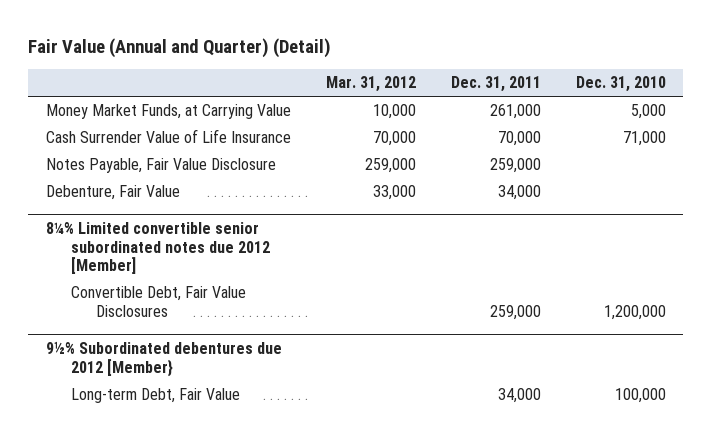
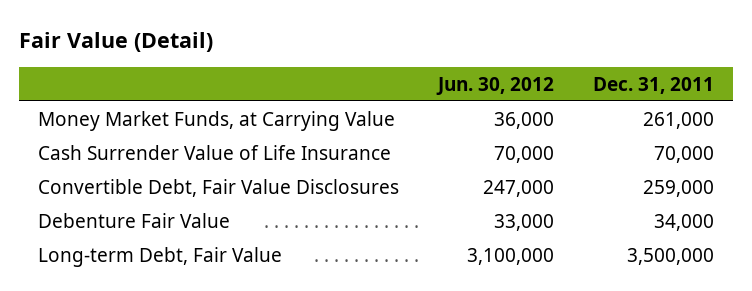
[28,37,332,58] Fair Value (Annual and Quarter) (Detail) -> [18,32,213,53] Fair Value (Detail)
[325,75,416,92] Mar. 31, 2012 -> none
[575,75,666,92] Dec. 31, 2010 -> none
none -> [435,76,554,95] Jun. 30, 2012
[45,158,276,174] Notes Payable, Fair Value Disclosure -> none
[45,185,180,201] Debenture, Fair Value -> none
[45,221,270,275] 8¼% Limited convertible senior subordinated notes due 2012 [Member] -> none
[45,340,282,377] 9½% Subordinated debentures due 2012 [Member} -> none
none -> [38,212,231,228] Debenture Fair Value
[497,388,541,404] 34,000 -> [626,247,714,265] 3,500,000

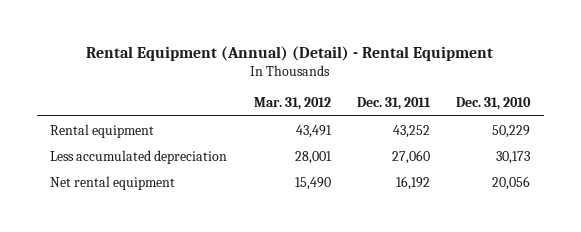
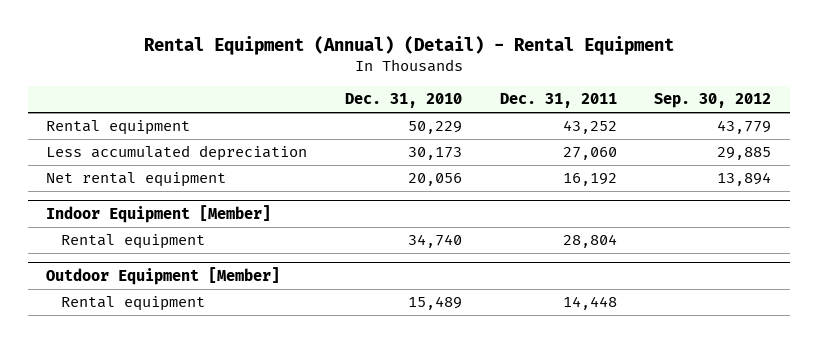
[253,97,331,111] Mar. 31, 2012 -> none
none -> [654,93,772,109] Sep. 30, 2012
none -> [46,204,272,223] Indoor Equipment [Member]
none -> [61,234,206,250] Rental equipment
none -> [46,266,281,285] Outdoor Equipment [Member]
none -> [61,296,206,312] Rental equipment

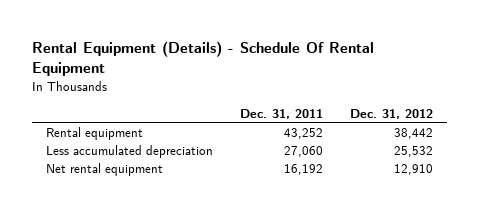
[143,35,674,55] Rental Equipment (Annual) (Detail) - Rental Equipment -> [32,40,375,76] Rental Equipment (Details) - Schedule Of Rental Equipment
[345,93,463,109] Dec. 31, 2010 -> none
[654,93,772,109] Sep. 30, 2012 -> none
none -> [350,108,434,119] Dec. 31, 2012
[46,204,272,223] Indoor Equipment [Member] -> none
[61,234,206,250] Rental equipment -> none
[46,266,281,285] Outdoor Equipment [Member] -> none
[61,296,206,312] Rental equipment -> none

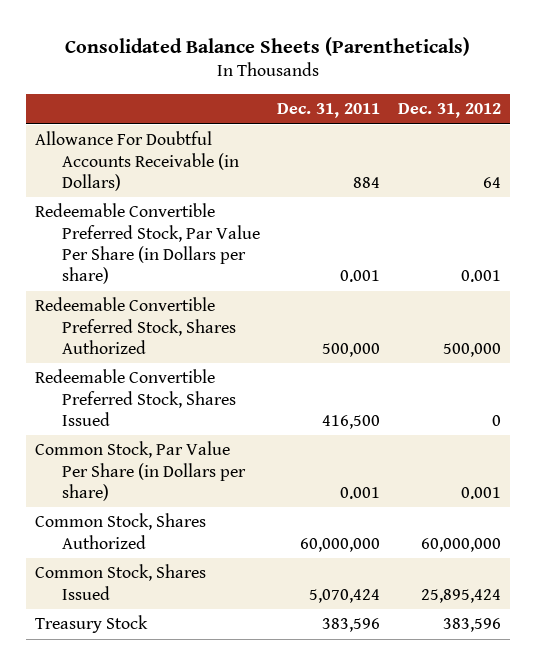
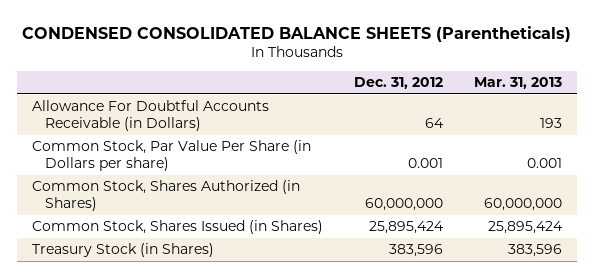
[64,36,470,56] Consolidated Balance Sheets (Parentheticals) -> [22,25,572,42] CONDENSED CONSOLIDATED BALANCE SHEETS (Parentheticals)
[277,103,381,119] Dec. 31, 2011 -> none
none -> [473,77,562,90] Mar. 31, 2013
[34,203,260,285] Redeemable Convertible Preferred Stock, Par Value Per Share (in Dollars per share) -> none
[34,297,236,354] Redeemable Convertible Preferred Stock, Shares Authorized -> none
[34,369,236,426] Redeemable Convertible Preferred Stock, Shares Issued -> none
[34,513,206,549] Common Stock, Shares Authorized -> [32,180,301,212] Common Stock, Shares Authorized (in Shares)
[34,564,206,600] Common Stock, Shares Issued -> [32,220,324,235] Common Stock, Shares Issued (in Shares)
[34,615,148,634] Treasury Stock -> [32,243,215,258] Treasury Stock (in Shares)

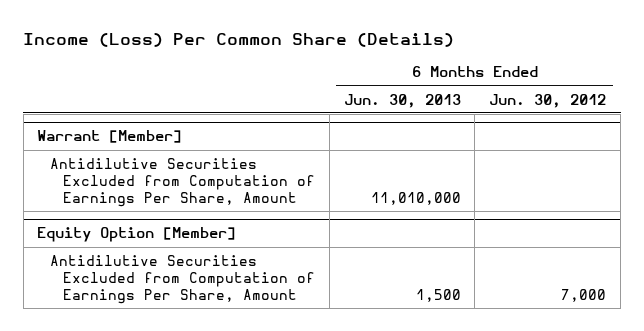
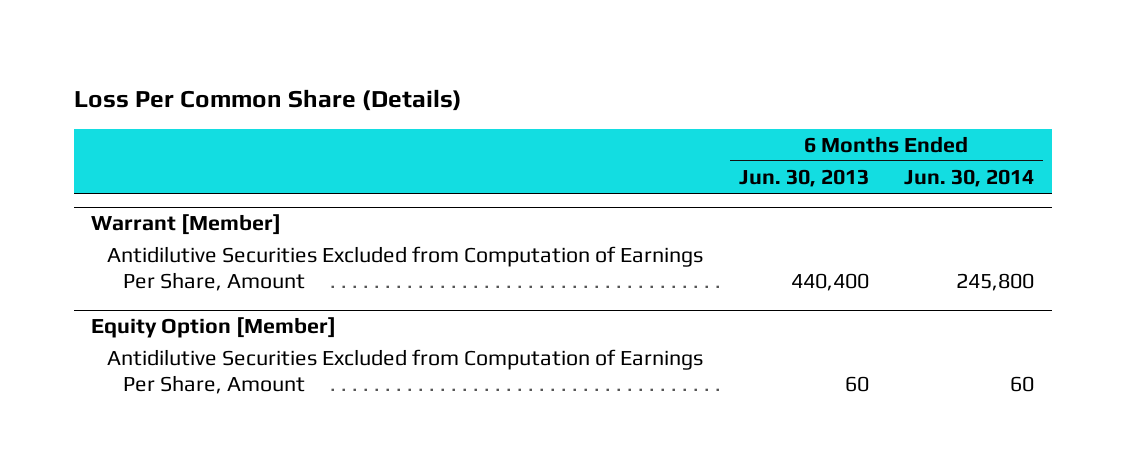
[23,32,455,47] Income (Loss) Per Common Share (Details) -> [73,89,462,112] Loss Per Common Share (Details)
[489,93,607,108] Jun. 30, 2012 -> none
none -> [904,168,1035,187] Jun. 30, 2014
[370,191,461,205] 11,010,000 -> [790,273,869,292] 440,400
[415,288,461,302] 1,500 -> [844,376,869,393] 60

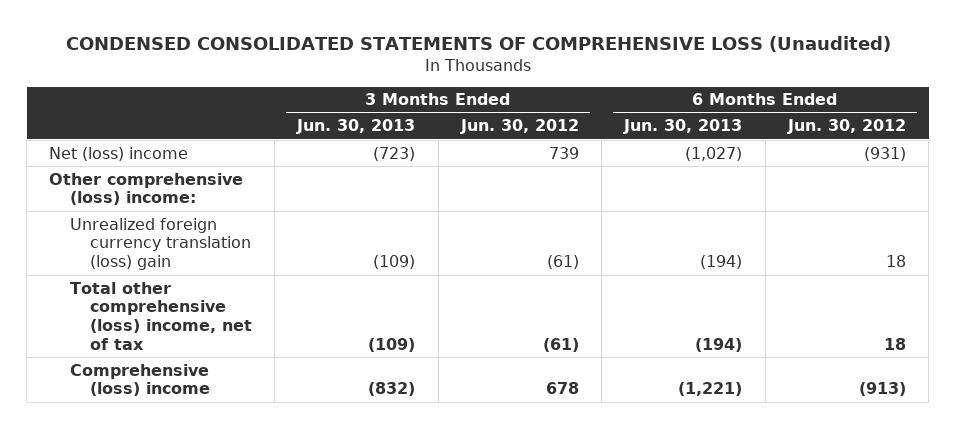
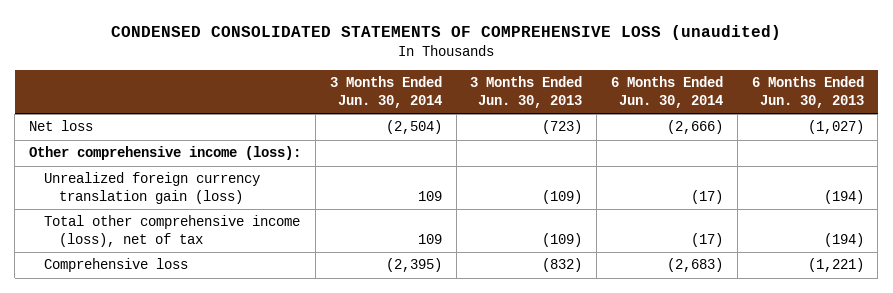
[65,36,891,53] CONDENSED CONSOLIDATED STATEMENTS OF COMPREHENSIVE LOSS (Unaudited) -> [111,24,782,40] CONDENSED CONSOLIDATED STATEMENTS OF COMPREHENSIVE LOSS (unaudited)
[459,119,579,135] Jun. 30, 2012 -> none
[786,119,906,135] Jun. 30, 2012 -> none
none -> [329,76,442,109] 3 Months Ended Jun. 30, 2014
none -> [611,76,724,109] 6 Months Ended Jun. 30, 2014
[49,146,189,161] Net (loss) income -> [29,120,94,132] Net loss
[49,172,244,206] Other comprehensive (loss) income: -> [29,146,302,161] Other comprehensive income (loss):
[69,217,251,271] Unrealized foreign currency translation (loss) gain -> [44,172,261,205] Unrealized foreign currency translation gain (loss)
[69,281,252,350] Total other comprehensive (loss) income, net of tax -> [44,215,301,248] Total other comprehensive income (loss), net of tax
[69,363,210,397] Comprehensive (loss) income -> [44,258,189,273] Comprehensive loss

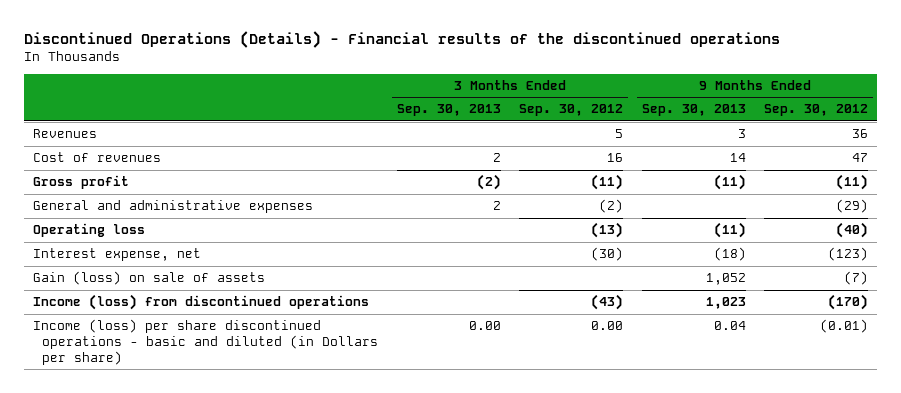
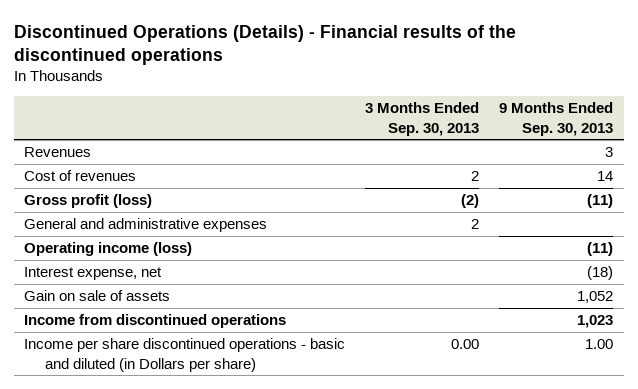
[519,104,624,117] Sep. 30, 2012 -> none
[764,104,869,117] Sep. 30, 2012 -> none
[33,175,130,190] Gross profit -> [24,194,153,209] Gross profit (loss)
[33,223,146,238] Operating loss -> [24,242,193,257] Operating income (loss)
[33,271,266,286] Gain (loss) on sale of assets -> [24,290,171,302] Gain on sale of assets
[33,294,370,311] Income (loss) from discontinued operations -> [24,314,287,329] Income from discontinued operations
[33,319,379,365] Income (loss) per share discontinued operations - basic and diluted (in Dollars per share) -> [24,338,346,372] Income per share discontinued operations - basic and diluted (in Dollars per share)
[713,321,746,331] 0.04 -> [585,339,614,350] 1.00

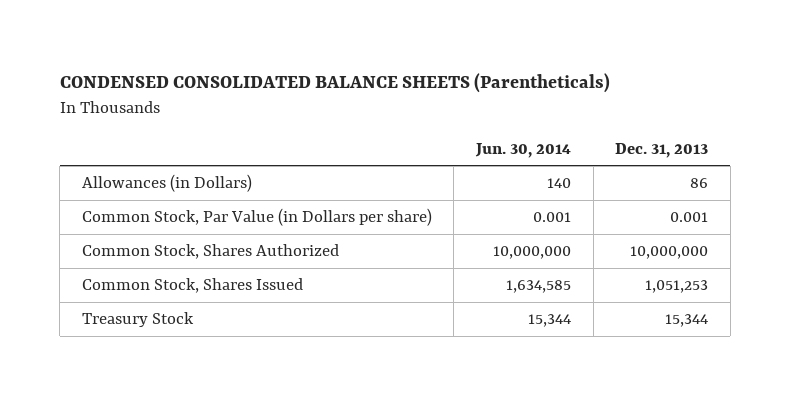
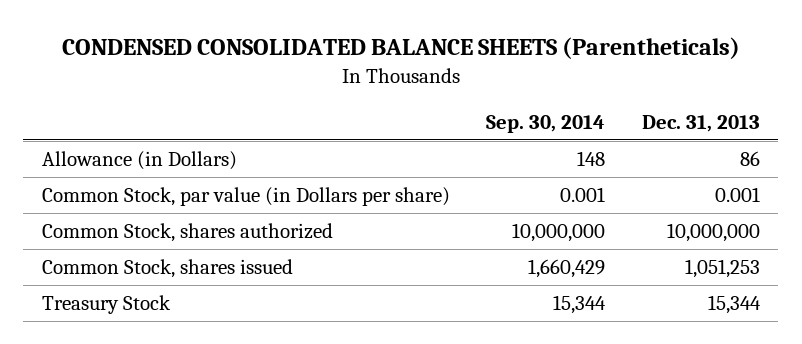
[474,142,571,158] Jun. 30, 2014 -> none
none -> [486,114,606,133] Sep. 30, 2014
[81,174,252,193] Allowances (in Dollars) -> [41,150,237,170] Allowance (in Dollars)
[81,208,432,227] Common Stock, Par Value (in Dollars per share) -> [41,186,450,206] Common Stock, par value (in Dollars per share)
[81,244,339,260] Common Stock, Shares Authorized -> [41,222,333,242] Common Stock, shares authorized
[81,278,303,294] Common Stock, Shares Issued -> [41,258,293,278] Common Stock, shares issued

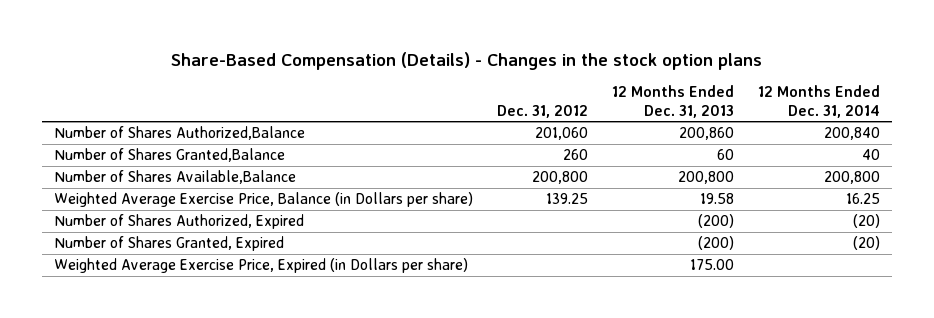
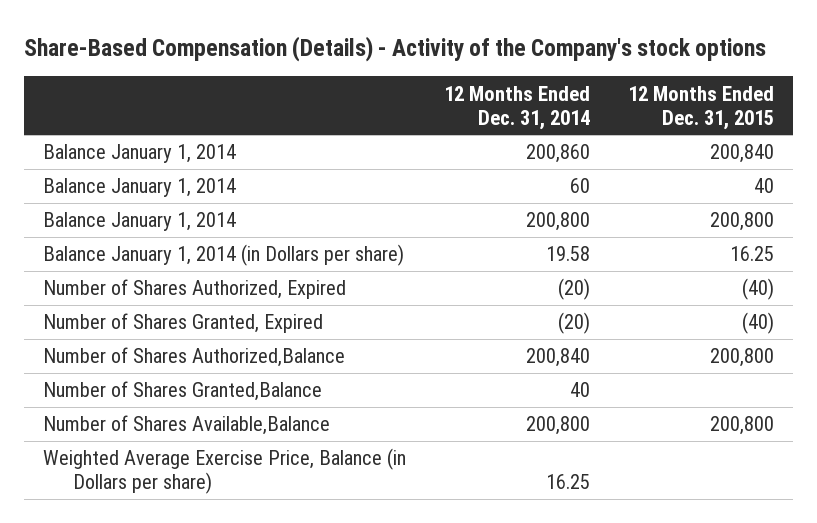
[171,51,763,70] Share-Based Compensation (Details) - Changes in the stock option plans -> [23,35,766,62] Share-Based Compensation (Details) - Activity of the Company's stock options
[496,104,588,118] Dec. 31, 2012 -> none
[612,85,735,118] 12 Months Ended Dec. 31, 2013 -> none
none -> [627,85,774,130] 12 Months Ended Dec. 31, 2015
none -> [42,144,236,164] Balance January 1, 2014
none -> [42,178,236,198] Balance January 1, 2014
none -> [42,212,236,232] Balance January 1, 2014
none -> [42,244,404,267] Balance January 1, 2014 (in Dollars per share)
[53,214,304,230] Number of Shares Authorized, Expired -> [42,279,346,300] Number of Shares Authorized, Expired
[53,236,284,252] Number of Shares Granted, Expired -> [42,313,323,334] Number of Shares Granted, Expired
[53,258,468,274] Weighted Average Exercise Price, Expired (in Dollars per share) -> none

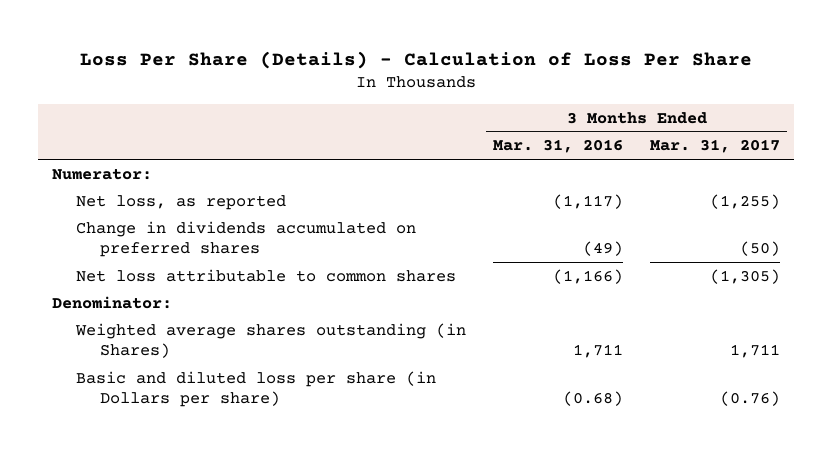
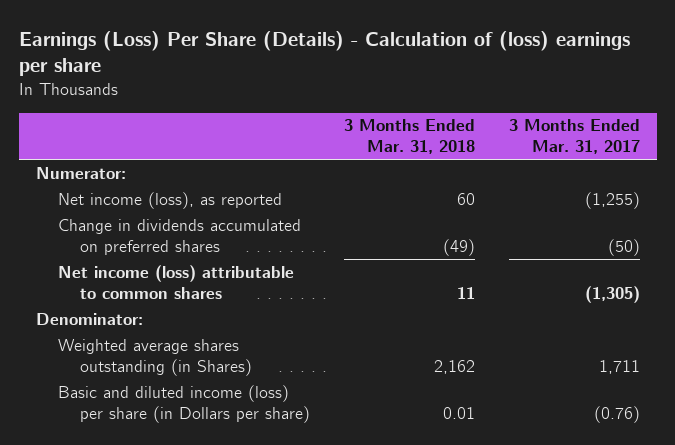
[80,50,753,69] Loss Per Share (Details) - Calculation of Loss Per Share -> [18,30,630,77] Earnings (Loss) Per Share (Details) - Calculation of (loss) earnings per share
[493,139,624,154] Mar. 31, 2016 -> none
none -> [343,119,475,155] 3 Months Ended Mar. 31, 2018
[75,194,286,210] Net loss, as reported -> [57,191,282,209] Net income (loss), as reported
[75,268,456,282] Net loss attributable to common shares -> [57,264,294,299] Net income (loss) attributable to common shares
[75,370,436,408] Basic and diluted loss per share (in Dollars per share) -> [57,384,310,423] Basic and diluted income (loss) per share (in Dollars per share)

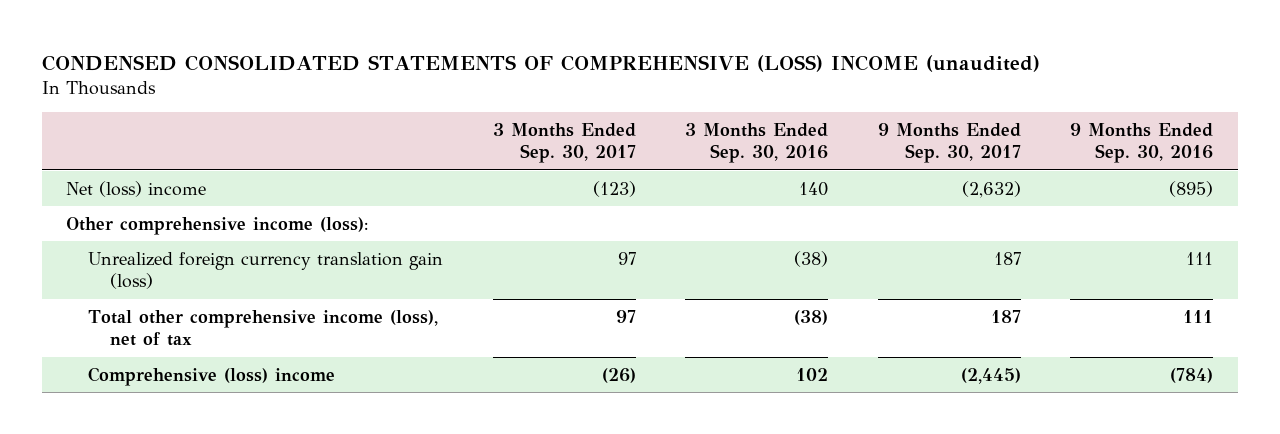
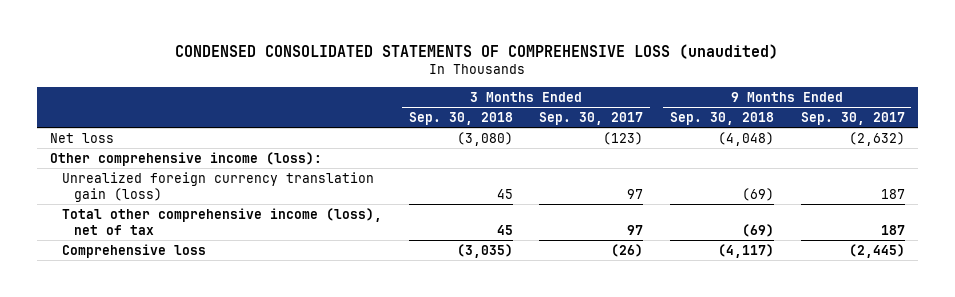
[41,54,1040,72] CONDENSED CONSOLIDATED STATEMENTS OF COMPREHENSIVE (LOSS) INCOME (unaudited) -> [175,43,779,59] CONDENSED CONSOLIDATED STATEMENTS OF COMPREHENSIVE LOSS (unaudited)
[685,122,829,164] 3 Months Ended Sep. 30, 2016 -> none
[1070,122,1214,164] 9 Months Ended Sep. 30, 2016 -> none
none -> [408,111,513,125] Sep. 30, 2018
none -> [669,111,774,125] Sep. 30, 2018
[66,180,207,197] Net (loss) income -> [50,132,115,143] Net loss
[88,366,336,386] Comprehensive (loss) income -> [62,243,207,258] Comprehensive loss

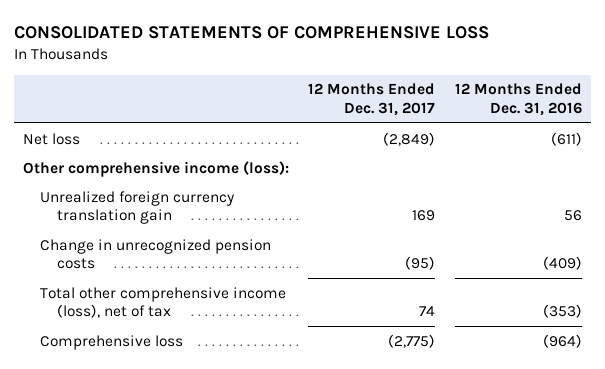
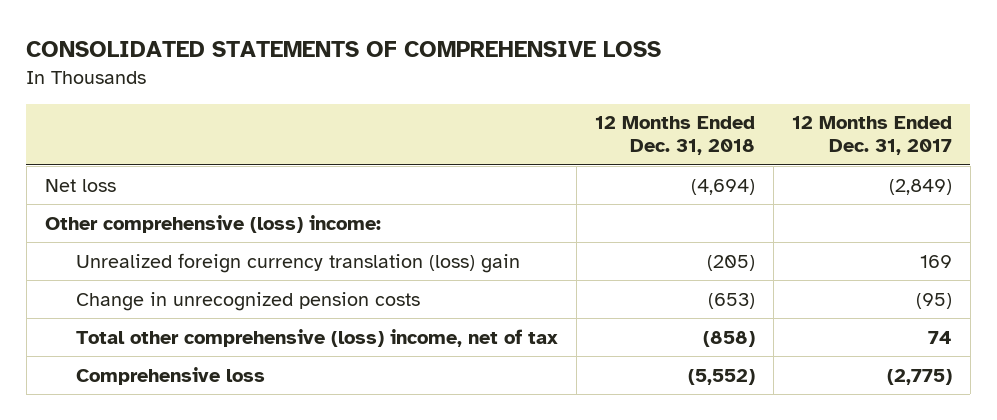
[454,83,582,116] 12 Months Ended Dec. 31, 2016 -> none
none -> [594,116,755,156] 12 Months Ended Dec. 31, 2018
[23,160,290,177] Other comprehensive income (loss): -> [44,214,381,233] Other comprehensive (loss) income:
[40,190,235,225] Unrealized foreign currency translation gain -> [75,252,520,273] Unrealized foreign currency translation (loss) gain
[40,286,287,319] Total other comprehensive income (loss), net of tax -> [75,328,558,347] Total other comprehensive (loss) income, net of tax

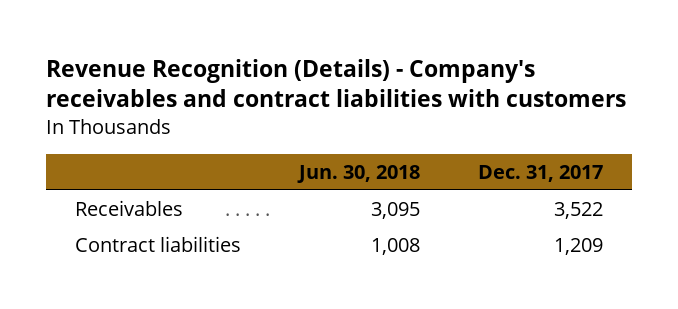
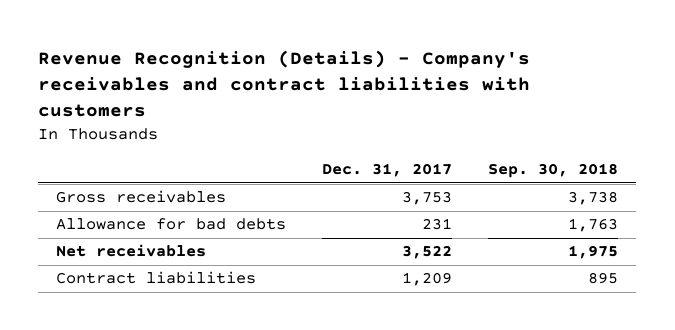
[296,164,420,183] Jun. 30, 2018 -> none
none -> [488,163,619,179] Sep. 30, 2018
none -> [56,190,227,204] Gross receivables
none -> [56,218,287,231] Allowance for bad debts
[74,200,183,217] Receivables -> [56,244,207,258] Net receivables

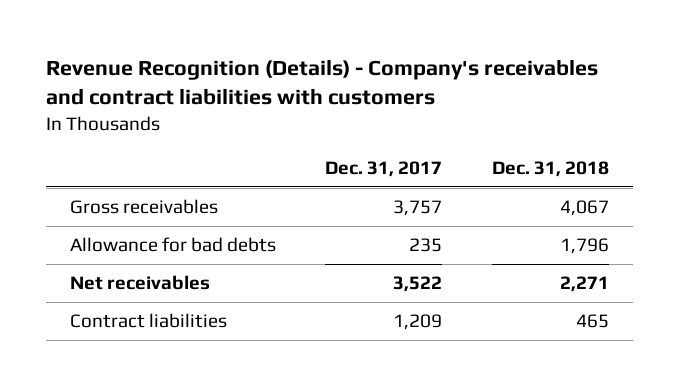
[488,163,619,179] Sep. 30, 2018 -> none
none -> [491,160,609,177] Dec. 31, 2018
[402,191,453,206] 3,753 -> [393,200,443,217] 3,757
[422,218,453,231] 231 -> [409,238,443,253] 235

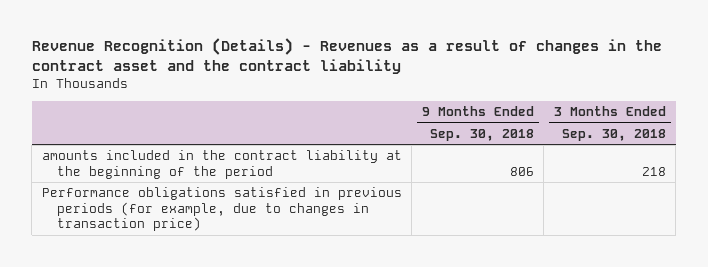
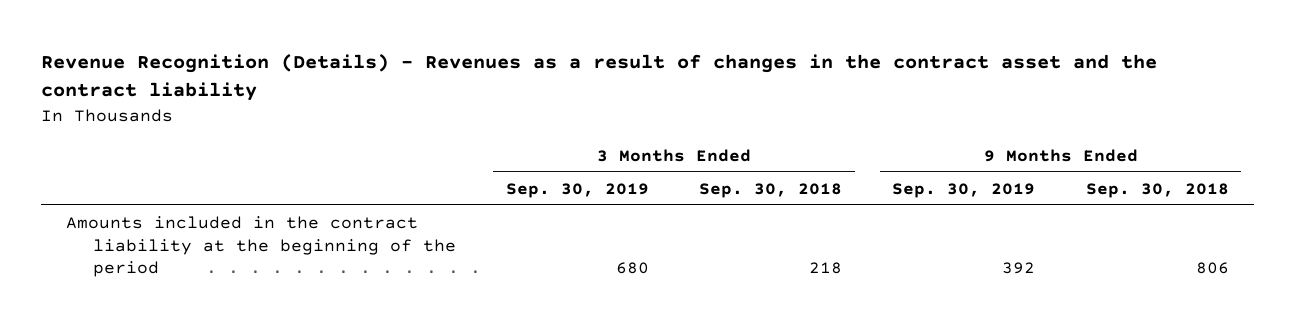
none -> [505,182,649,198] Sep. 30, 2019
none -> [892,182,1036,198] Sep. 30, 2019
[41,187,402,232] Performance obligations satisfied in previous periods (for example, due to changes in transaction price) -> none
[41,150,402,179] amounts included in the contract liability at the beginning of the period -> [65,215,456,278] Amounts included in the contract liability at the beginning of the period

